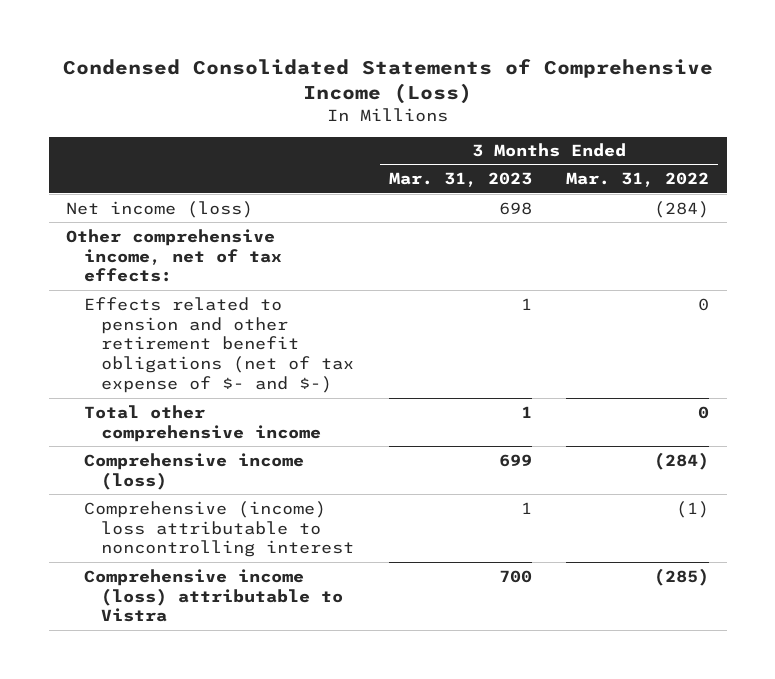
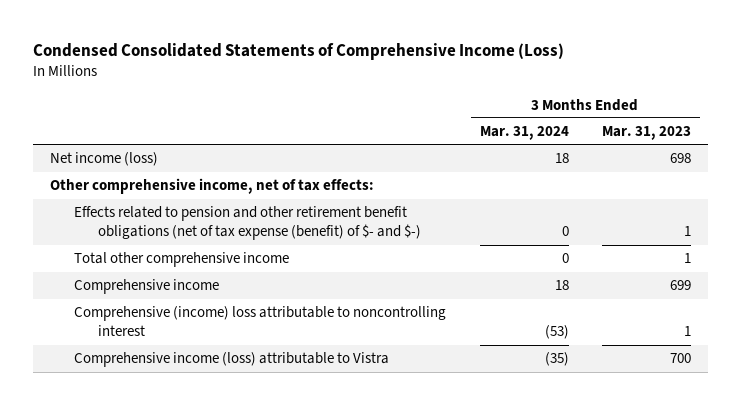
[566,172,710,188] Mar. 31, 2022 -> none
none -> [479,126,569,141] Mar. 31, 2024
[83,296,355,394] Effects related to pension and other retirement benefit obligations (net of tax expense of $- and $-) -> [73,206,421,241] Effects related to pension and other retirement benefit obligations (net of tax expense (benefit) of $- and $-)
[83,452,304,490] Comprehensive income (loss) -> [73,279,219,295] Comprehensive income

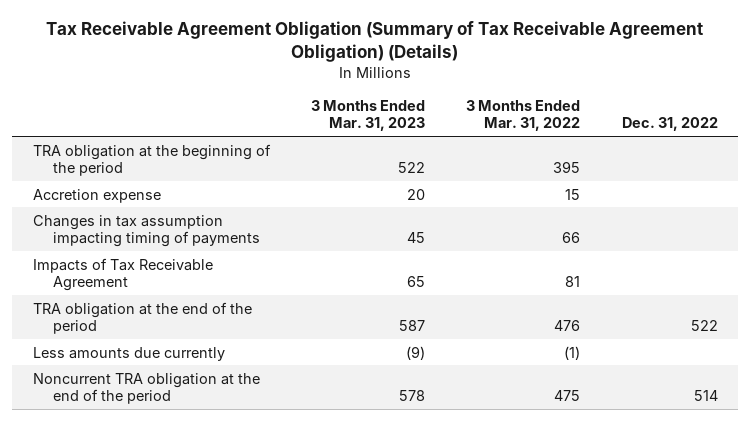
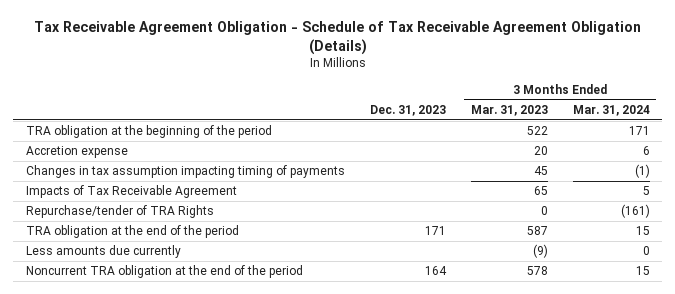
[46,20,704,62] Tax Receivable Agreement Obligation (Summary of Tax Receivable Agreement Obligation) (Details) -> [33,21,641,56] Tax Receivable Agreement Obligation - Schedule of Tax Receivable Agreement Obligation (Details)
[466,99,581,132] 3 Months Ended Mar. 31, 2022 -> none
[621,117,718,132] Dec. 31, 2022 -> none
none -> [369,105,446,117] Dec. 31, 2023
none -> [572,105,650,117] Mar. 31, 2024
none -> [25,205,214,219] Repurchase/tender of TRA Rights

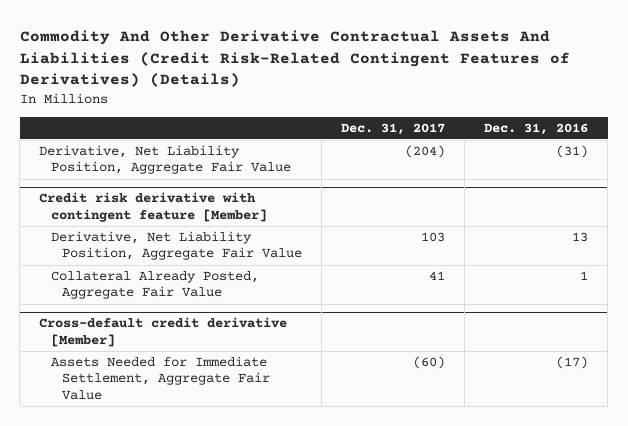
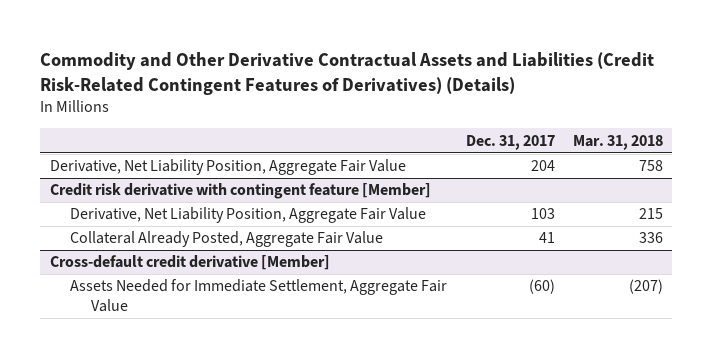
[19,30,570,88] Commodity And Other Derivative Contractual Assets And Liabilities (Credit Risk-Related Contingent Features of Derivatives) (Details) -> [40,51,655,95] Commodity and Other Derivative Contractual Assets and Liabilities (Credit Risk-Related Contingent Features of Derivatives) (Details)
[484,122,589,135] Dec. 31, 2016 -> none
none -> [572,134,663,150] Mar. 31, 2018
[405,145,446,159] (204) -> [530,160,555,172] 204

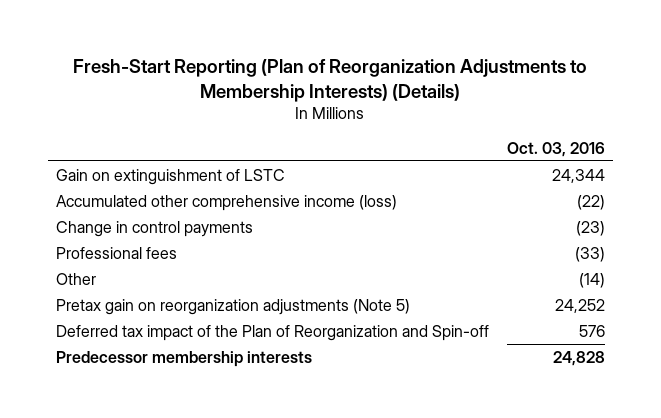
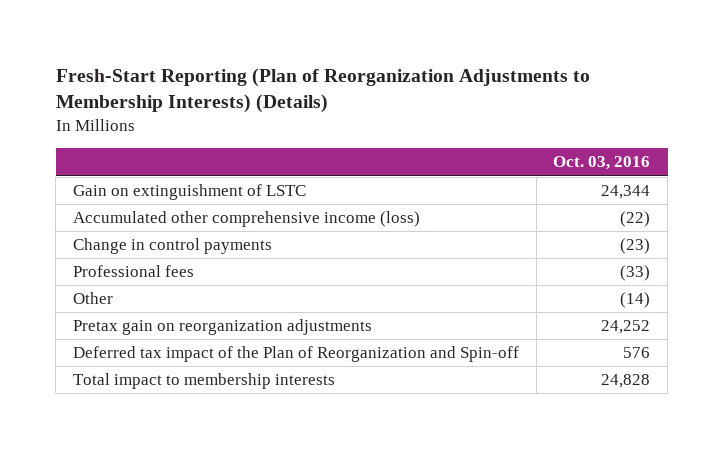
[56,298,411,315] Pretax gain on reorganization adjustments (Note 5) -> [72,319,372,336] Pretax gain on reorganization adjustments
[56,350,313,367] Predecessor membership interests -> [72,373,335,390] Total impact to membership interests

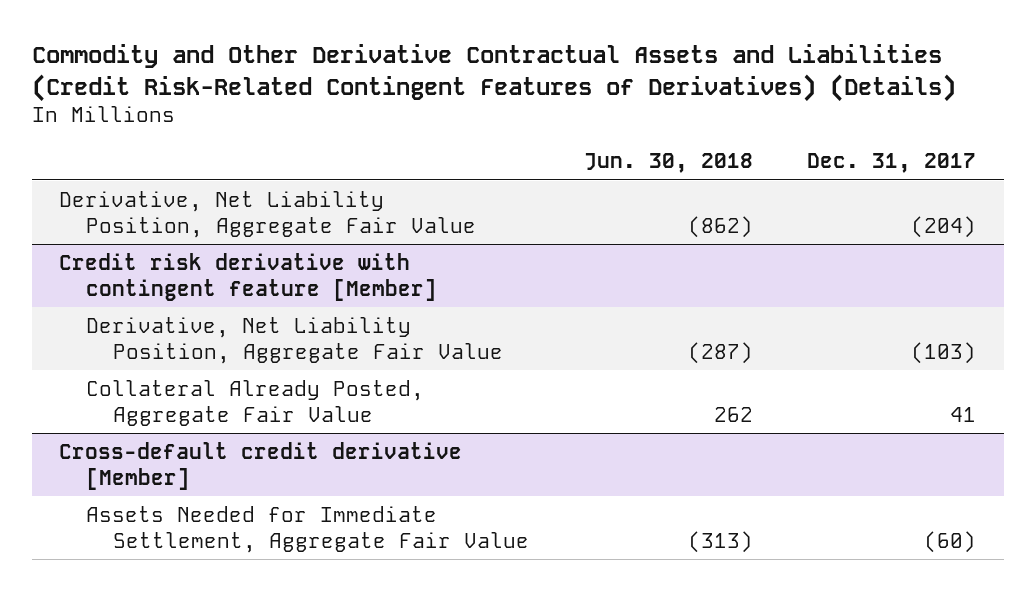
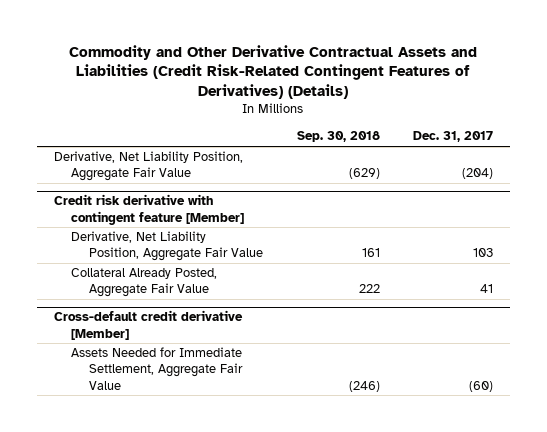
[583,153,753,174] Jun. 30, 2018 -> none
none -> [296,131,380,143] Sep. 30, 2018
[911,341,977,364] (103) -> [473,248,494,258] 103

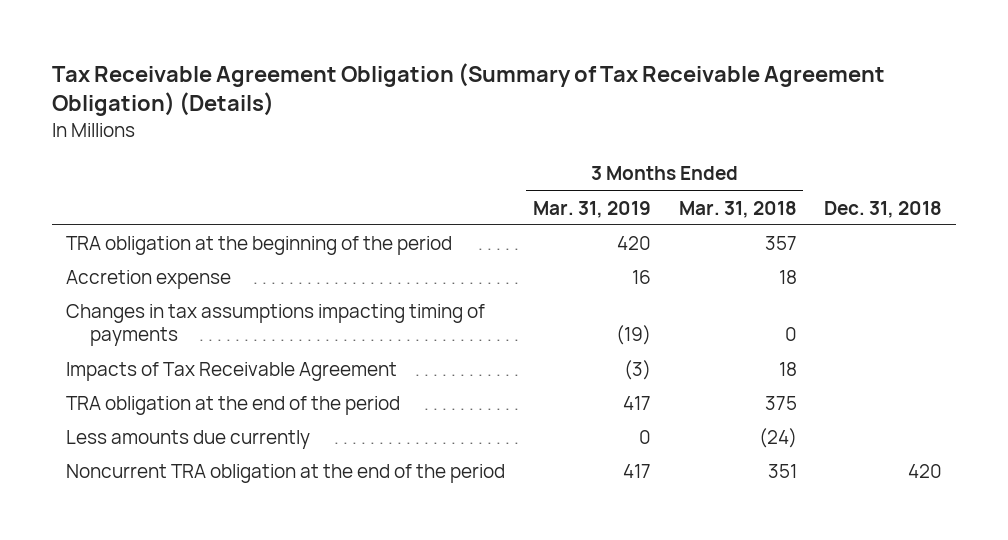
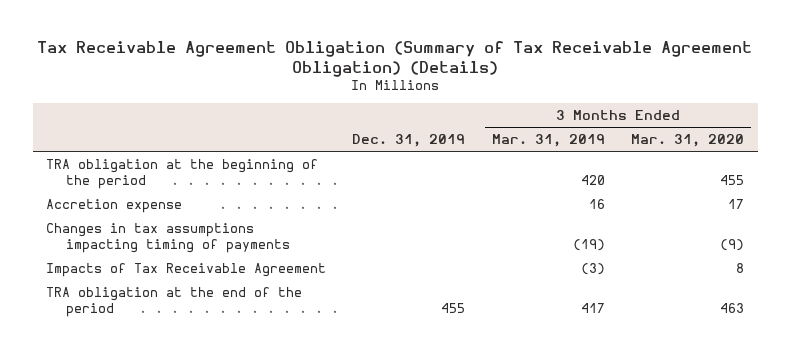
[678,200,797,218] Mar. 31, 2018 -> none
[824,200,943,218] Dec. 31, 2018 -> none
none -> [352,134,466,148] Dec. 31, 2019
none -> [631,134,745,148] Mar. 31, 2020
[66,430,311,450] Less amounts due currently -> none
[66,464,506,484] Noncurrent TRA obligation at the end of the period -> none

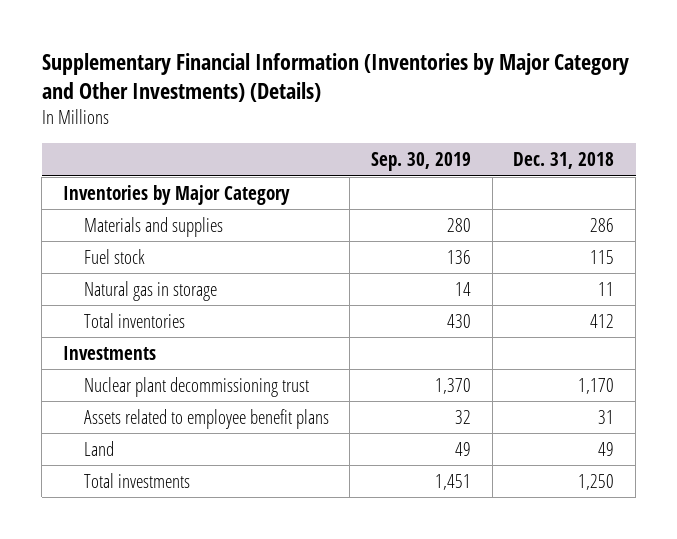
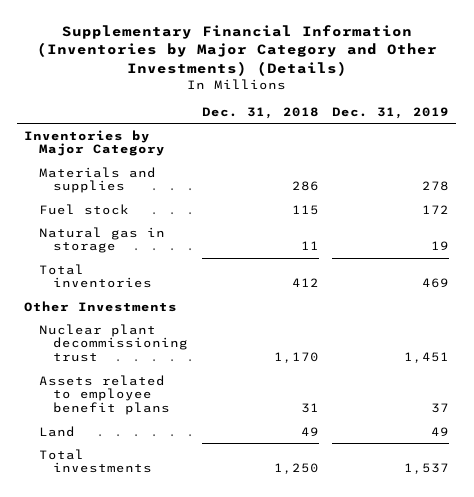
[370,151,471,171] Sep. 30, 2019 -> none
none -> [332,107,450,120] Dec. 31, 2019
[62,345,156,360] Investments -> [24,300,178,312] Other Investments

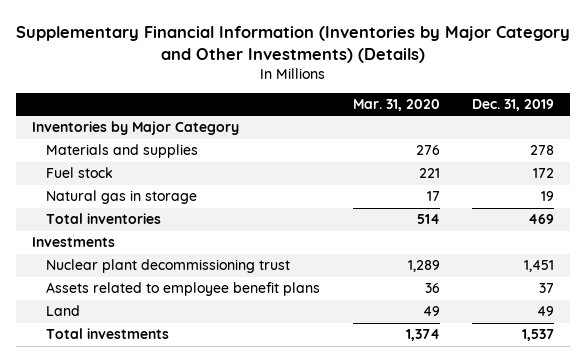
[201,107,319,120] Dec. 31, 2018 -> none
none -> [352,99,440,112] Mar. 31, 2020
[24,300,178,312] Other Investments -> [31,237,115,248] Investments

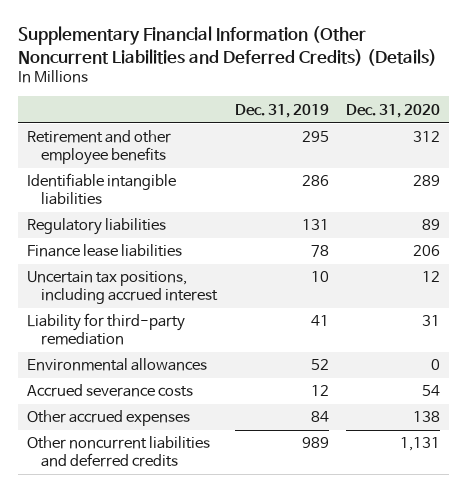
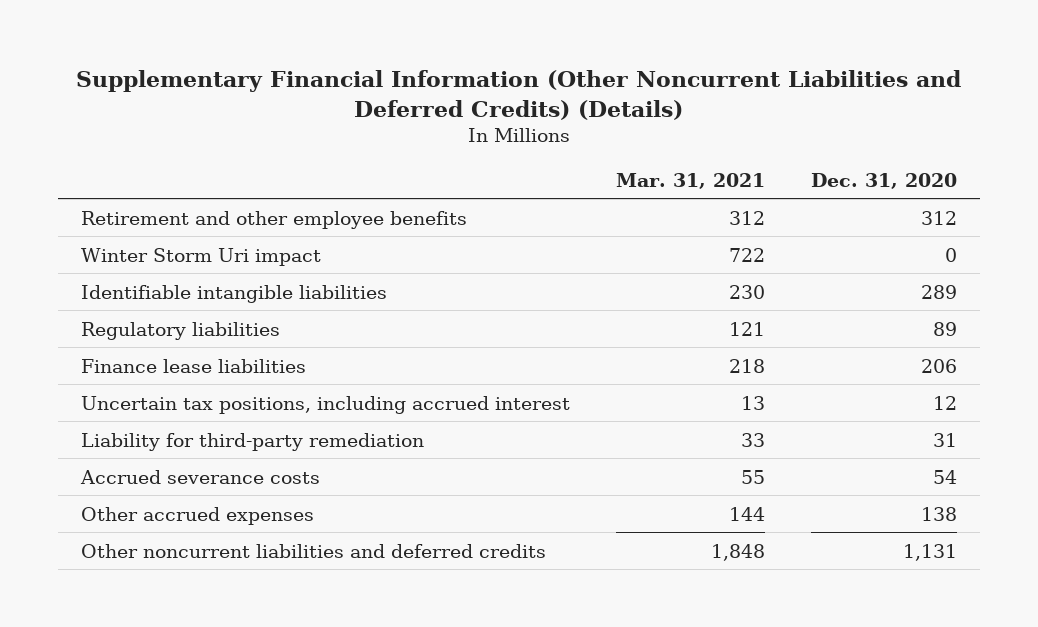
[234,103,329,118] Dec. 31, 2019 -> none
none -> [615,172,765,189] Mar. 31, 2021
none -> [80,247,321,266] Winter Storm Uri impact
[26,358,207,372] Environmental allowances -> none

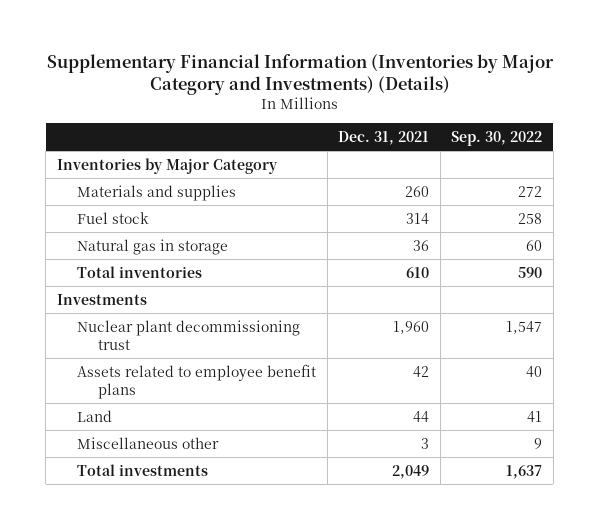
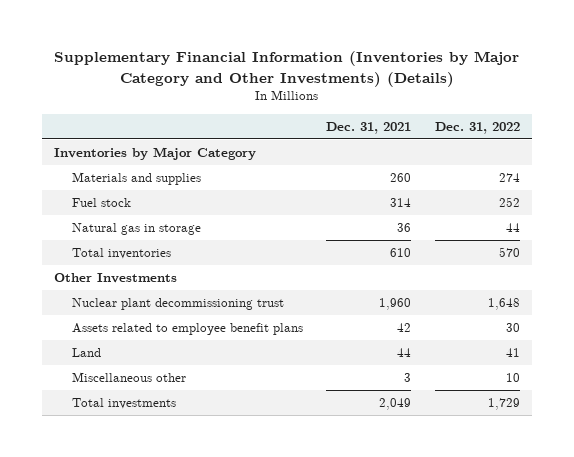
[46,53,554,96] Supplementary Financial Information (Inventories by Major Category and Investments) (Details) -> [53,51,519,87] Supplementary Financial Information (Inventories by Major Category and Other Investments) (Details)
[451,131,543,147] Sep. 30, 2022 -> none
none -> [435,121,521,134] Dec. 31, 2022
[56,293,147,305] Investments -> [53,272,177,283] Other Investments

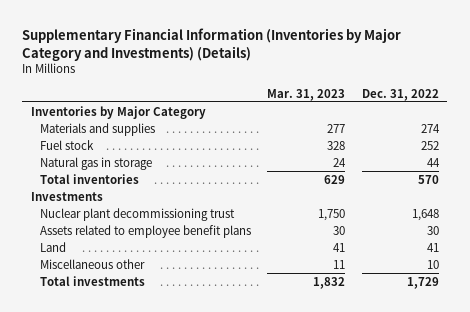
[53,51,519,87] Supplementary Financial Information (Inventories by Major Category and Other Investments) (Details) -> [22,28,402,61] Supplementary Financial Information (Inventories by Major Category and Investments) (Details)
[326,121,412,134] Dec. 31, 2021 -> none
none -> [267,88,346,101] Mar. 31, 2023
[53,272,177,283] Other Investments -> [30,191,103,201] Investments

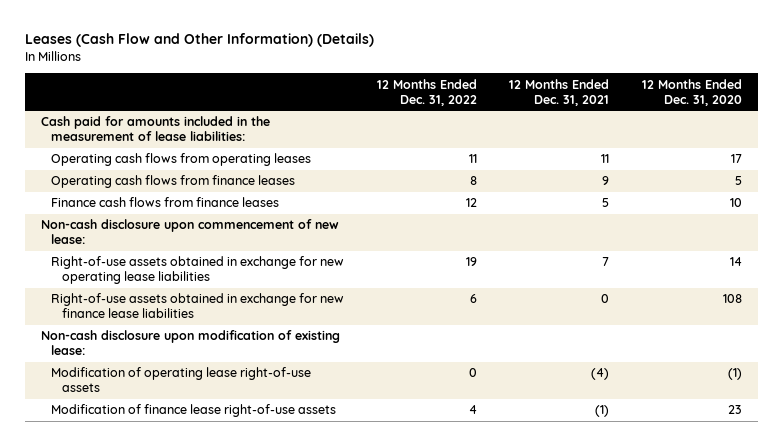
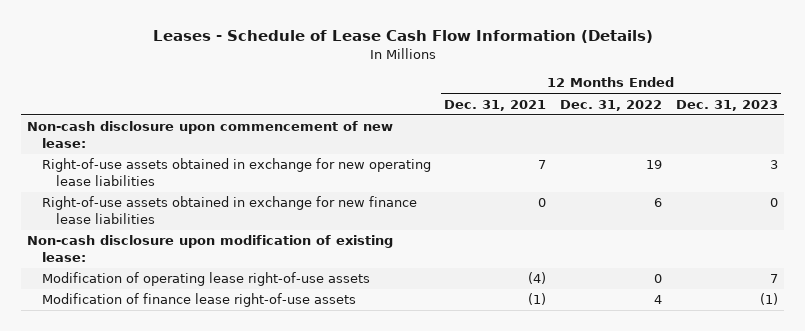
[24,33,374,48] Leases (Cash Flow and Other Information) (Details) -> [152,29,653,43] Leases - Schedule of Lease Cash Flow Information (Details)
[641,78,742,106] 12 Months Ended Dec. 31, 2020 -> none
none -> [675,99,778,111] Dec. 31, 2023
[41,116,271,142] Cash paid for amounts included in the measurement of lease liabilities: -> none
[51,153,312,167] Operating cash flows from operating leases -> none
[51,175,296,189] Operating cash flows from finance leases -> none
[51,197,280,208] Finance cash flows from finance leases -> none

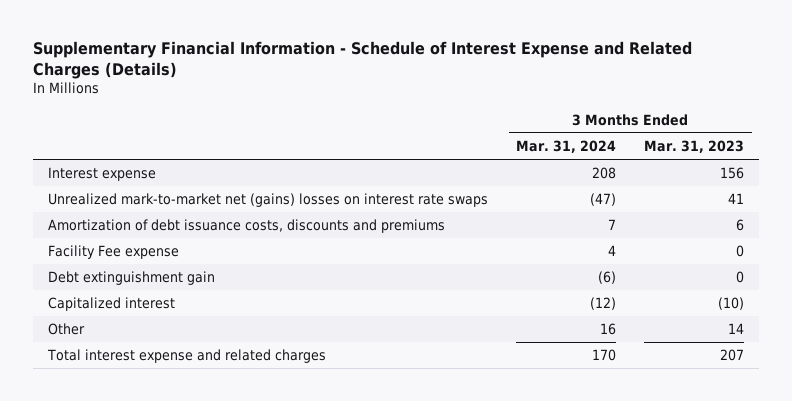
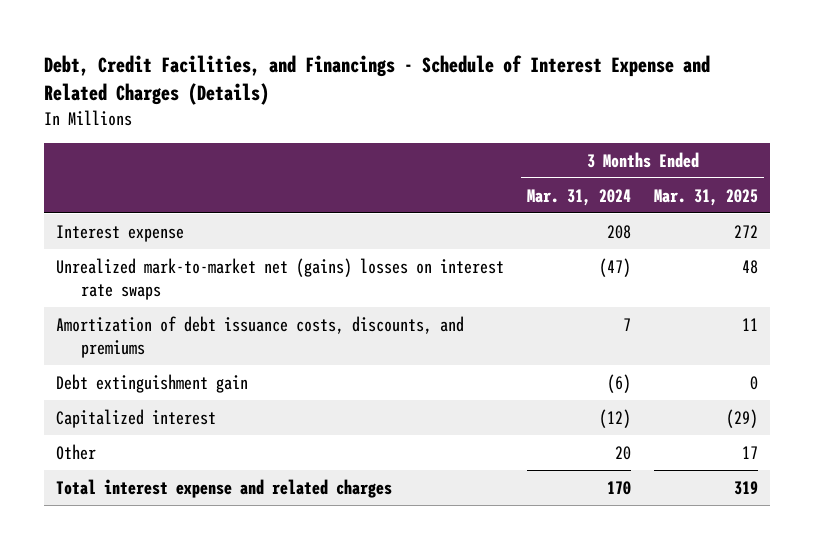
[33,41,693,80] Supplementary Financial Information - Schedule of Interest Expense and Related Charges (Details) -> [44,55,711,106] Debt, Credit Facilities, and Financings - Schedule of Interest Expense and Related Charges (Details)
[644,140,745,154] Mar. 31, 2023 -> none
none -> [654,188,759,206] Mar. 31, 2025
[47,245,179,260] Facility Fee expense -> none
[47,219,445,234] Amortization of debt issuance costs, discounts and premiums -> [56,315,465,359] Amortization of debt issuance costs, discounts, and premiums
[600,323,617,336] 16 -> [615,445,632,460] 20

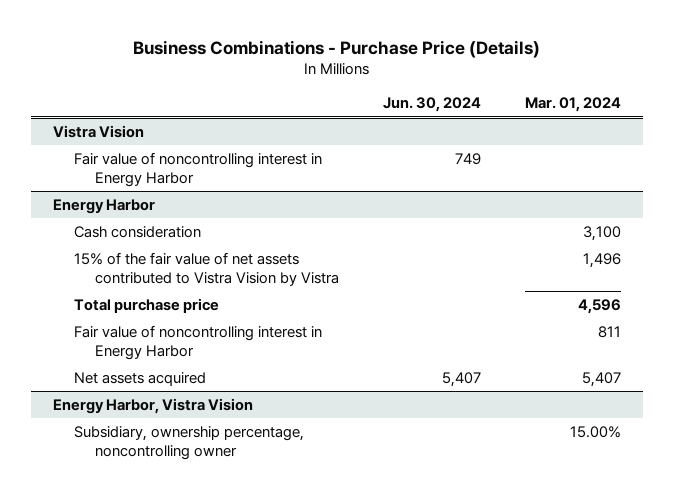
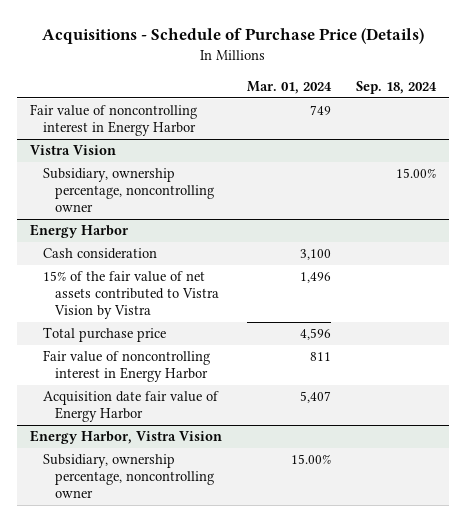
[133,40,541,59] Business Combinations - Purchase Price (Details) -> [42,28,425,45] Acquisitions - Schedule of Purchase Price (Details)
[382,97,481,113] Jun. 30, 2024 -> none
none -> [356,80,438,94] Sep. 18, 2024
none -> [30,104,198,137] Fair value of noncontrolling interest in Energy Harbor
[73,151,322,188] Fair value of noncontrolling interest in Energy Harbor -> none
none -> [42,168,215,213] Subsidiary, ownership percentage, noncontrolling owner
[73,371,206,386] Net assets acquired -> [42,391,219,423] Acquisition date fair value of Energy Harbor

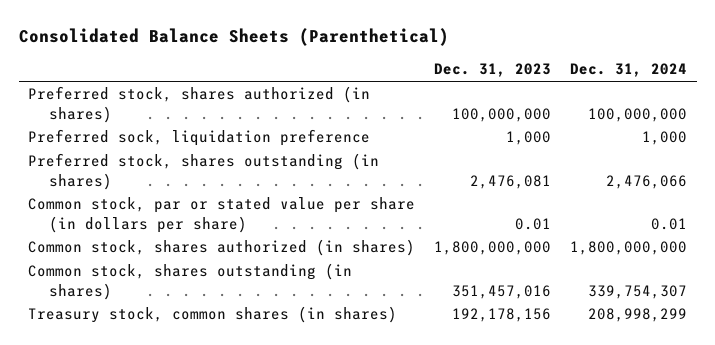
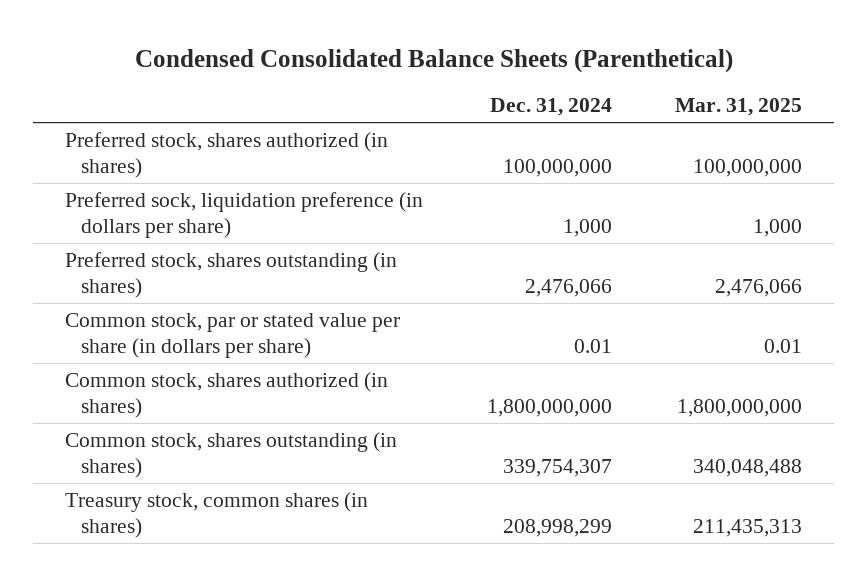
[18,28,449,47] Consolidated Balance Sheets (Parenthetical) -> [134,48,733,73] Condensed Consolidated Balance Sheets (Parenthetical)
[434,63,552,78] Dec. 31, 2023 -> none
none -> [675,98,803,117] Mar. 31, 2025
[28,129,371,147] Preferred sock, liquidation preference -> [65,191,424,238] Preferred sock, liquidation preference (in dollars per share)

